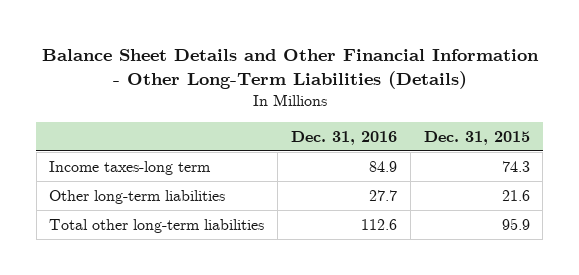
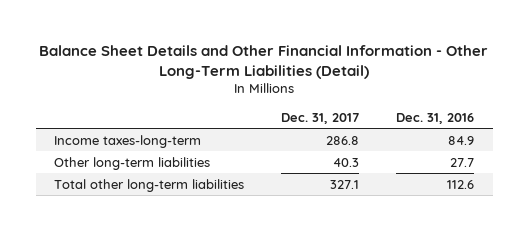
[41,48,539,89] Balance Sheet Details and Other Financial Information - Other Long-Term Liabilities (Details) -> [39,44,489,79] Balance Sheet Details and Other Financial Information - Other Long-Term Liabilities (Detail)
[423,130,530,145] Dec. 31, 2015 -> none
none -> [281,112,360,124] Dec. 31, 2017
[49,160,212,175] Income taxes-long term -> [54,134,202,148] Income taxes-long-term

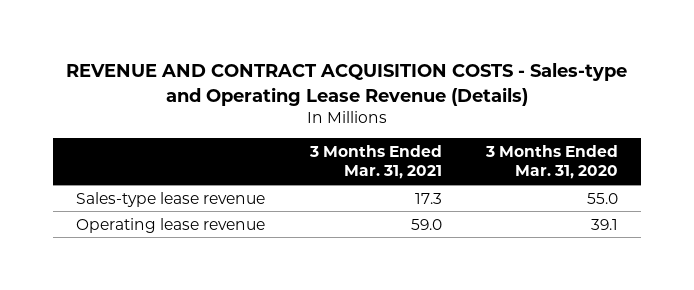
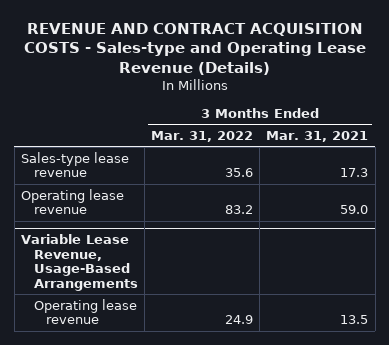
[485,144,619,180] 3 Months Ended Mar. 31, 2020 -> none
none -> [150,130,253,142] Mar. 31, 2022
none -> [20,233,138,291] Variable Lease Revenue, Usage-Based Arrangements
none -> [33,298,137,325] Operating lease revenue

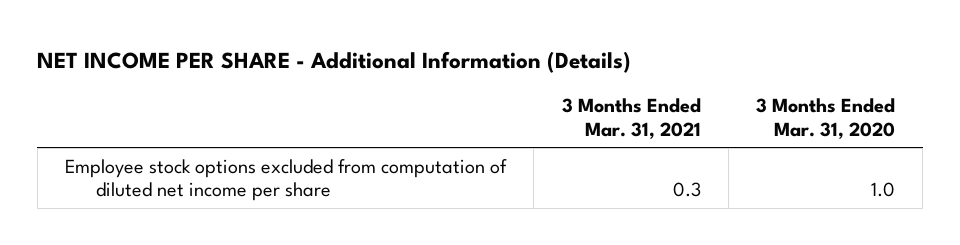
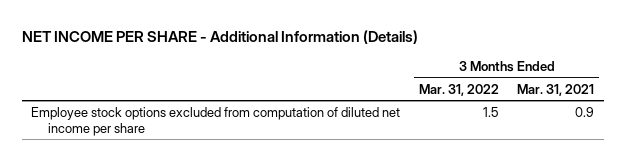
[755,98,895,139] 3 Months Ended Mar. 31, 2020 -> none
none -> [418,83,499,96] Mar. 31, 2022
[672,182,701,198] 0.3 -> [575,107,595,118] 0.9

